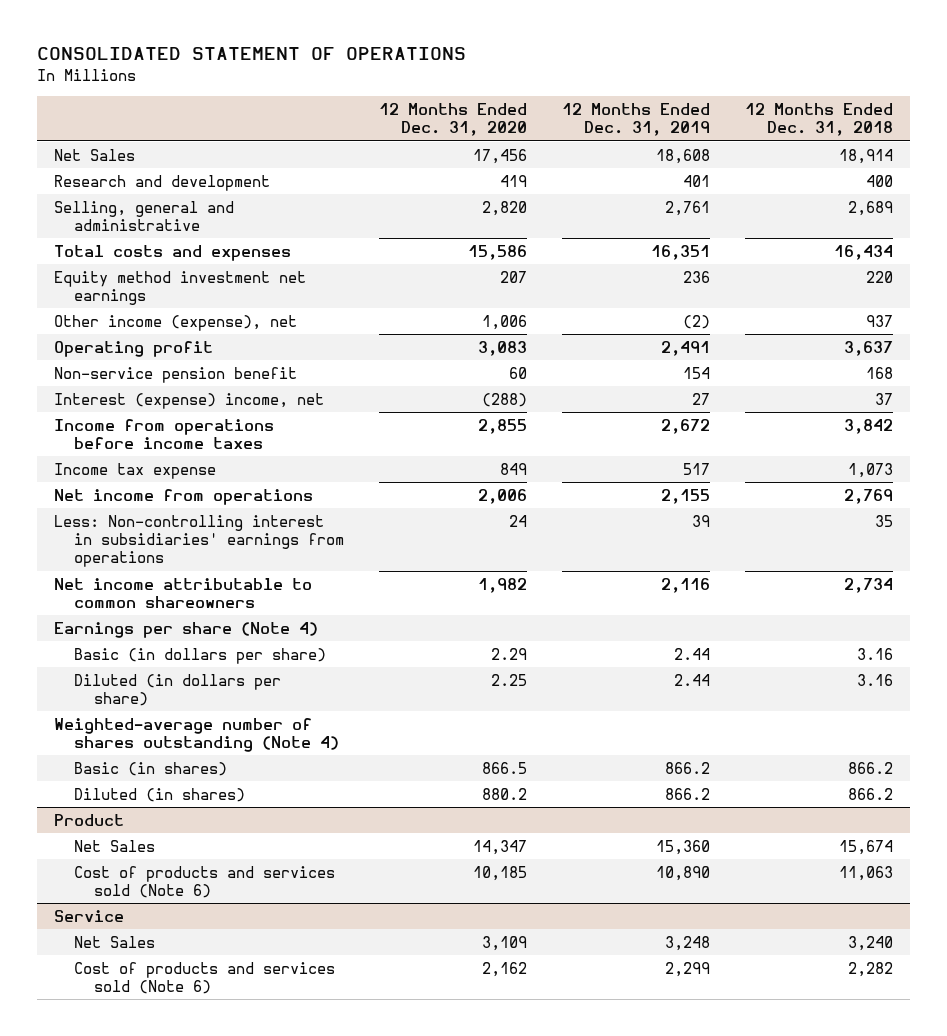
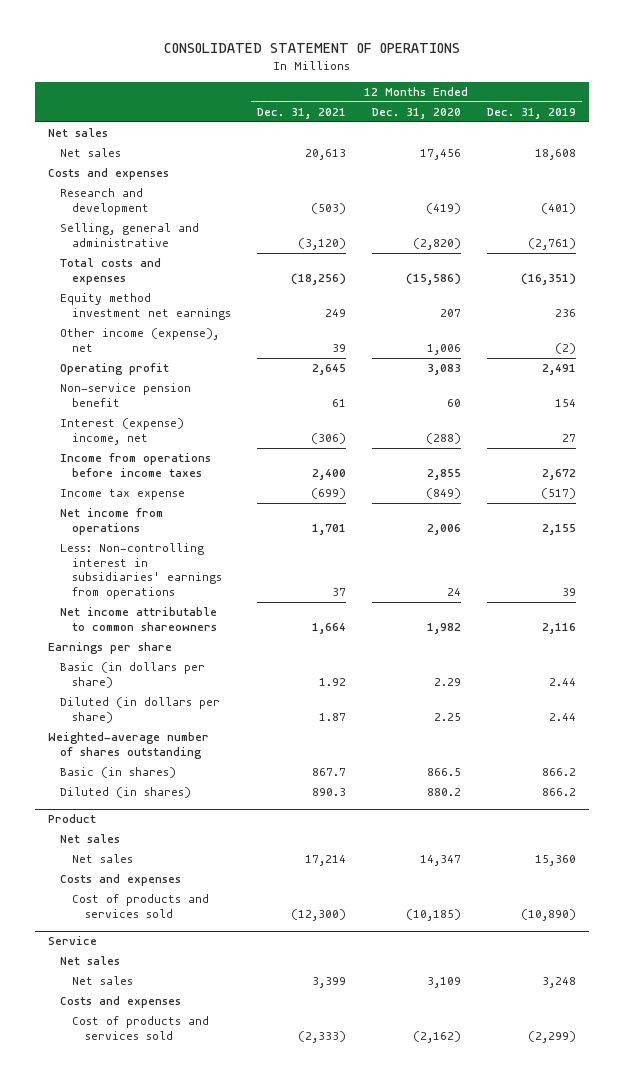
[744,103,893,137] 12 Months Ended Dec. 31, 2018 -> none
none -> [257,107,347,119] Dec. 31, 2021
none -> [47,128,108,138] Net sales
[54,148,136,161] Net Sales -> [59,148,121,158] Net sales
none -> [47,168,169,181] Costs and expenses
[499,174,527,187] 419 -> [425,202,461,214] (419)
[682,174,710,187] 401 -> [540,202,576,214] (401)
[481,200,527,216] 2,820 -> [412,237,461,250] (2,820)
[664,200,710,216] 2,761 -> [527,237,576,250] (2,761)
[467,244,527,260] 15,586 -> [405,272,461,285] (15,586)
[650,244,710,260] 16,351 -> [520,272,576,285] (16,351)
[499,462,527,475] 849 -> [425,488,461,500] (849)
[682,462,710,475] 517 -> [540,488,576,500] (517)
[54,621,319,638] Earnings per share (Note 4) -> [47,642,172,655] Earnings per share
[54,717,339,753] Weighted-average number of shares outstanding (Note 4) -> [47,732,209,759] Weighted-average number of shares outstanding
none -> [59,834,120,844] Net sales
[73,839,155,852] Net Sales -> [72,854,134,864] Net sales
none -> [59,874,181,887] Costs and expenses
[73,865,335,899] Cost of products and services sold (Note 6) -> [72,894,210,918] Cost of products and services sold
[472,865,527,881] 10,185 -> [405,908,461,921] (10,185)
[655,865,710,881] 10,890 -> [520,908,576,921] (10,890)
none -> [59,956,120,966] Net sales
[73,935,155,948] Net Sales -> [72,976,134,986] Net sales
none -> [59,996,181,1009] Costs and expenses
[73,961,335,995] Cost of products and services sold (Note 6) -> [72,1016,210,1040] Cost of products and services sold
[481,961,527,977] 2,162 -> [412,1030,461,1043] (2,162)
[664,961,710,977] 2,299 -> [527,1030,576,1043] (2,299)

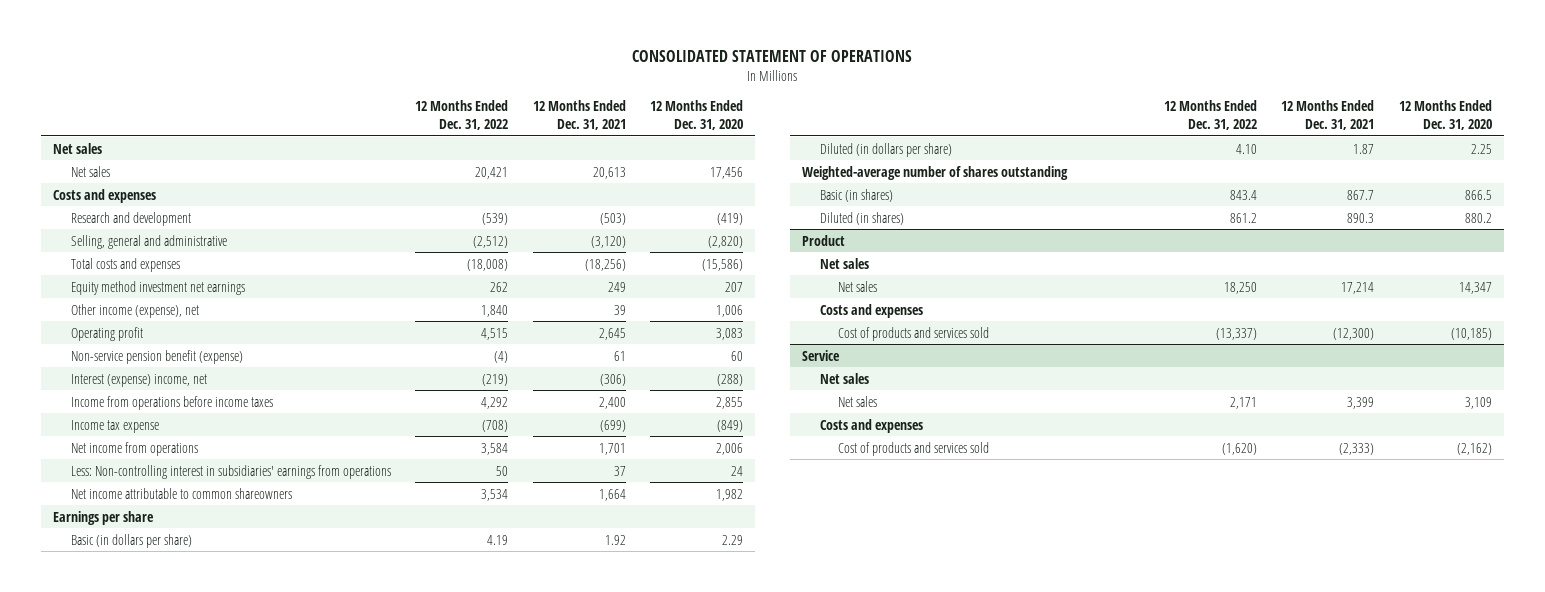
[486,107,576,119] Dec. 31, 2019 -> none
none -> [415,100,509,131] 12 Months Ended Dec. 31, 2022
[59,383,191,407] Non-service pension benefit -> [70,349,243,364] Non-service pension benefit (expense)

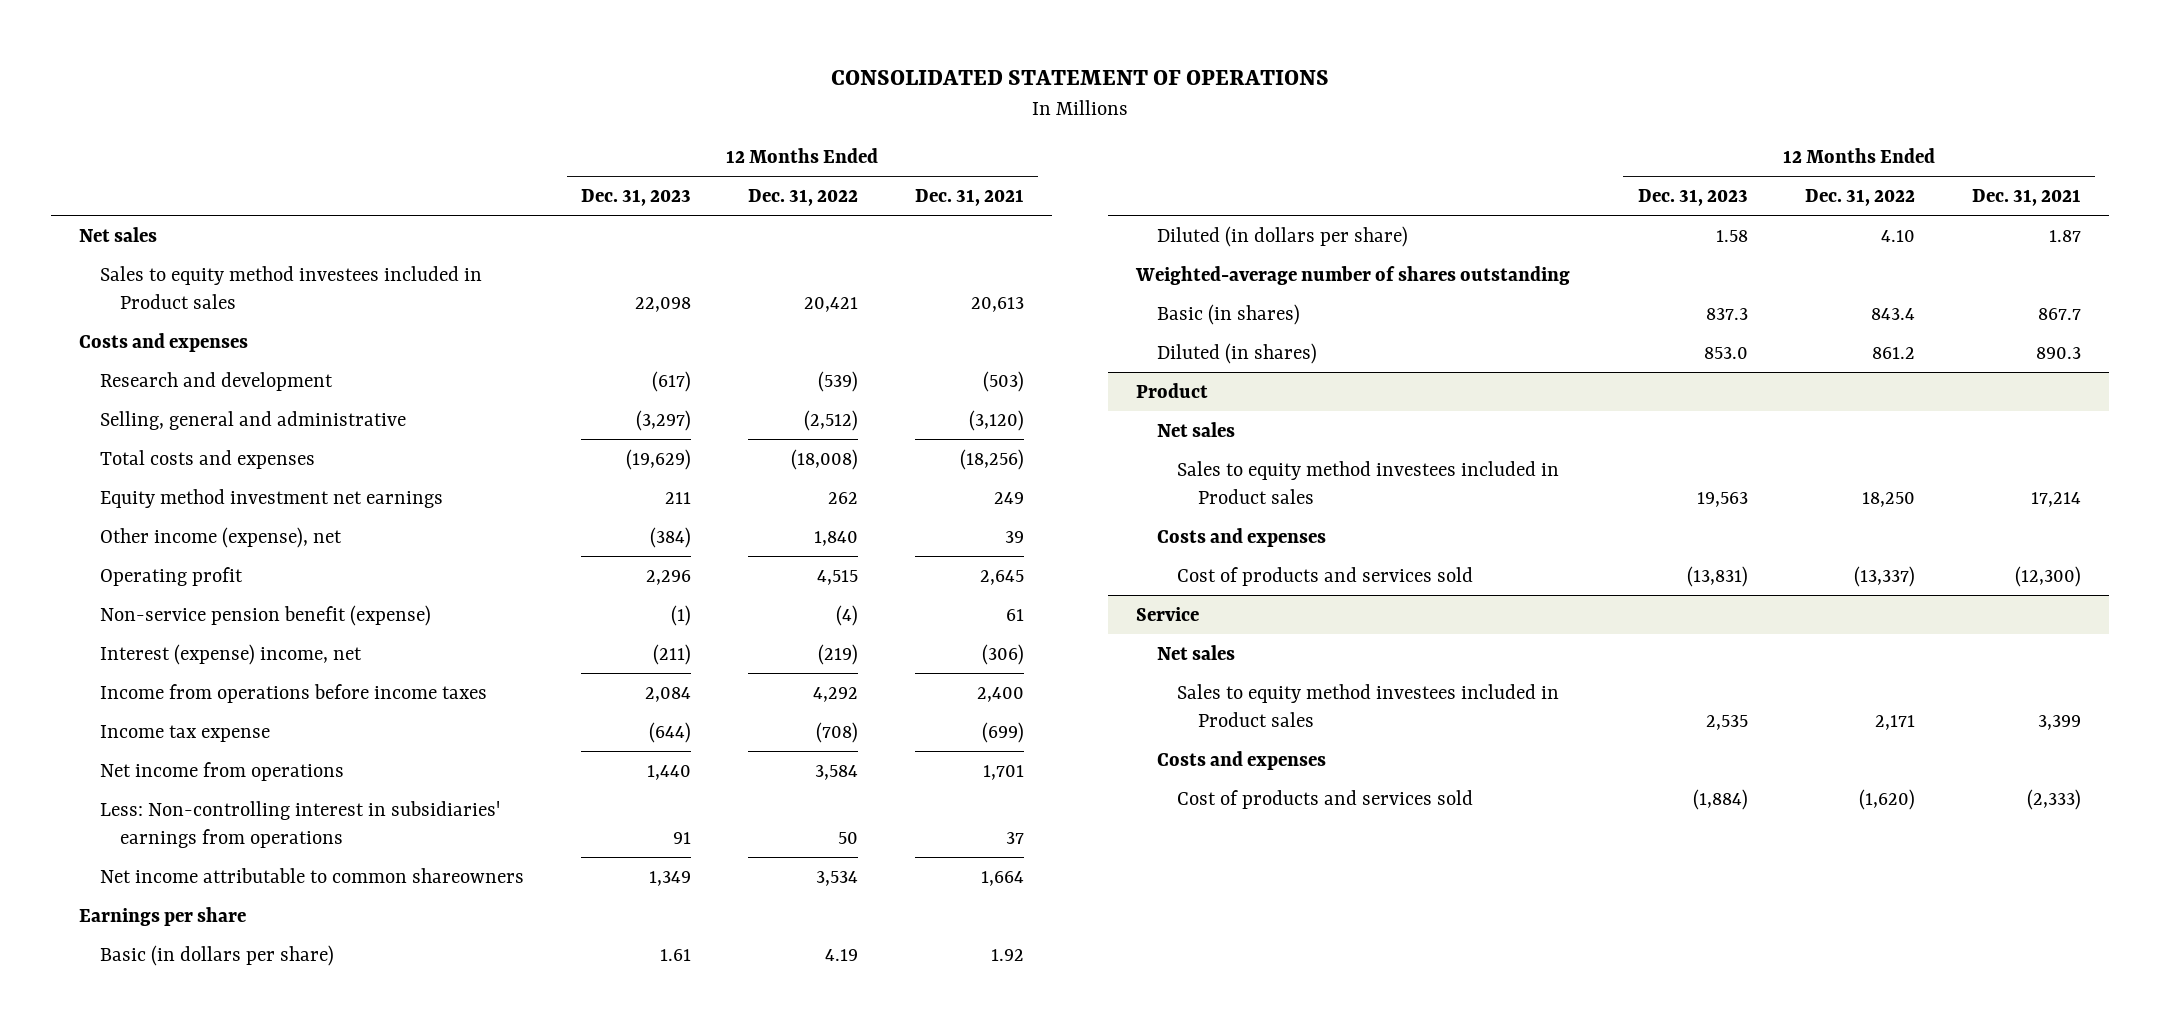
[649,100,743,131] 12 Months Ended Dec. 31, 2020 -> none
none -> [580,189,691,207] Dec. 31, 2023
[70,165,110,177] Net sales -> [99,265,482,309] Sales to equity method investees included in Product sales
[837,280,877,292] Net sales -> [1177,460,1560,504] Sales to equity method investees included in Product sales
[837,395,877,407] Net sales -> [1177,683,1560,727] Sales to equity method investees included in Product sales

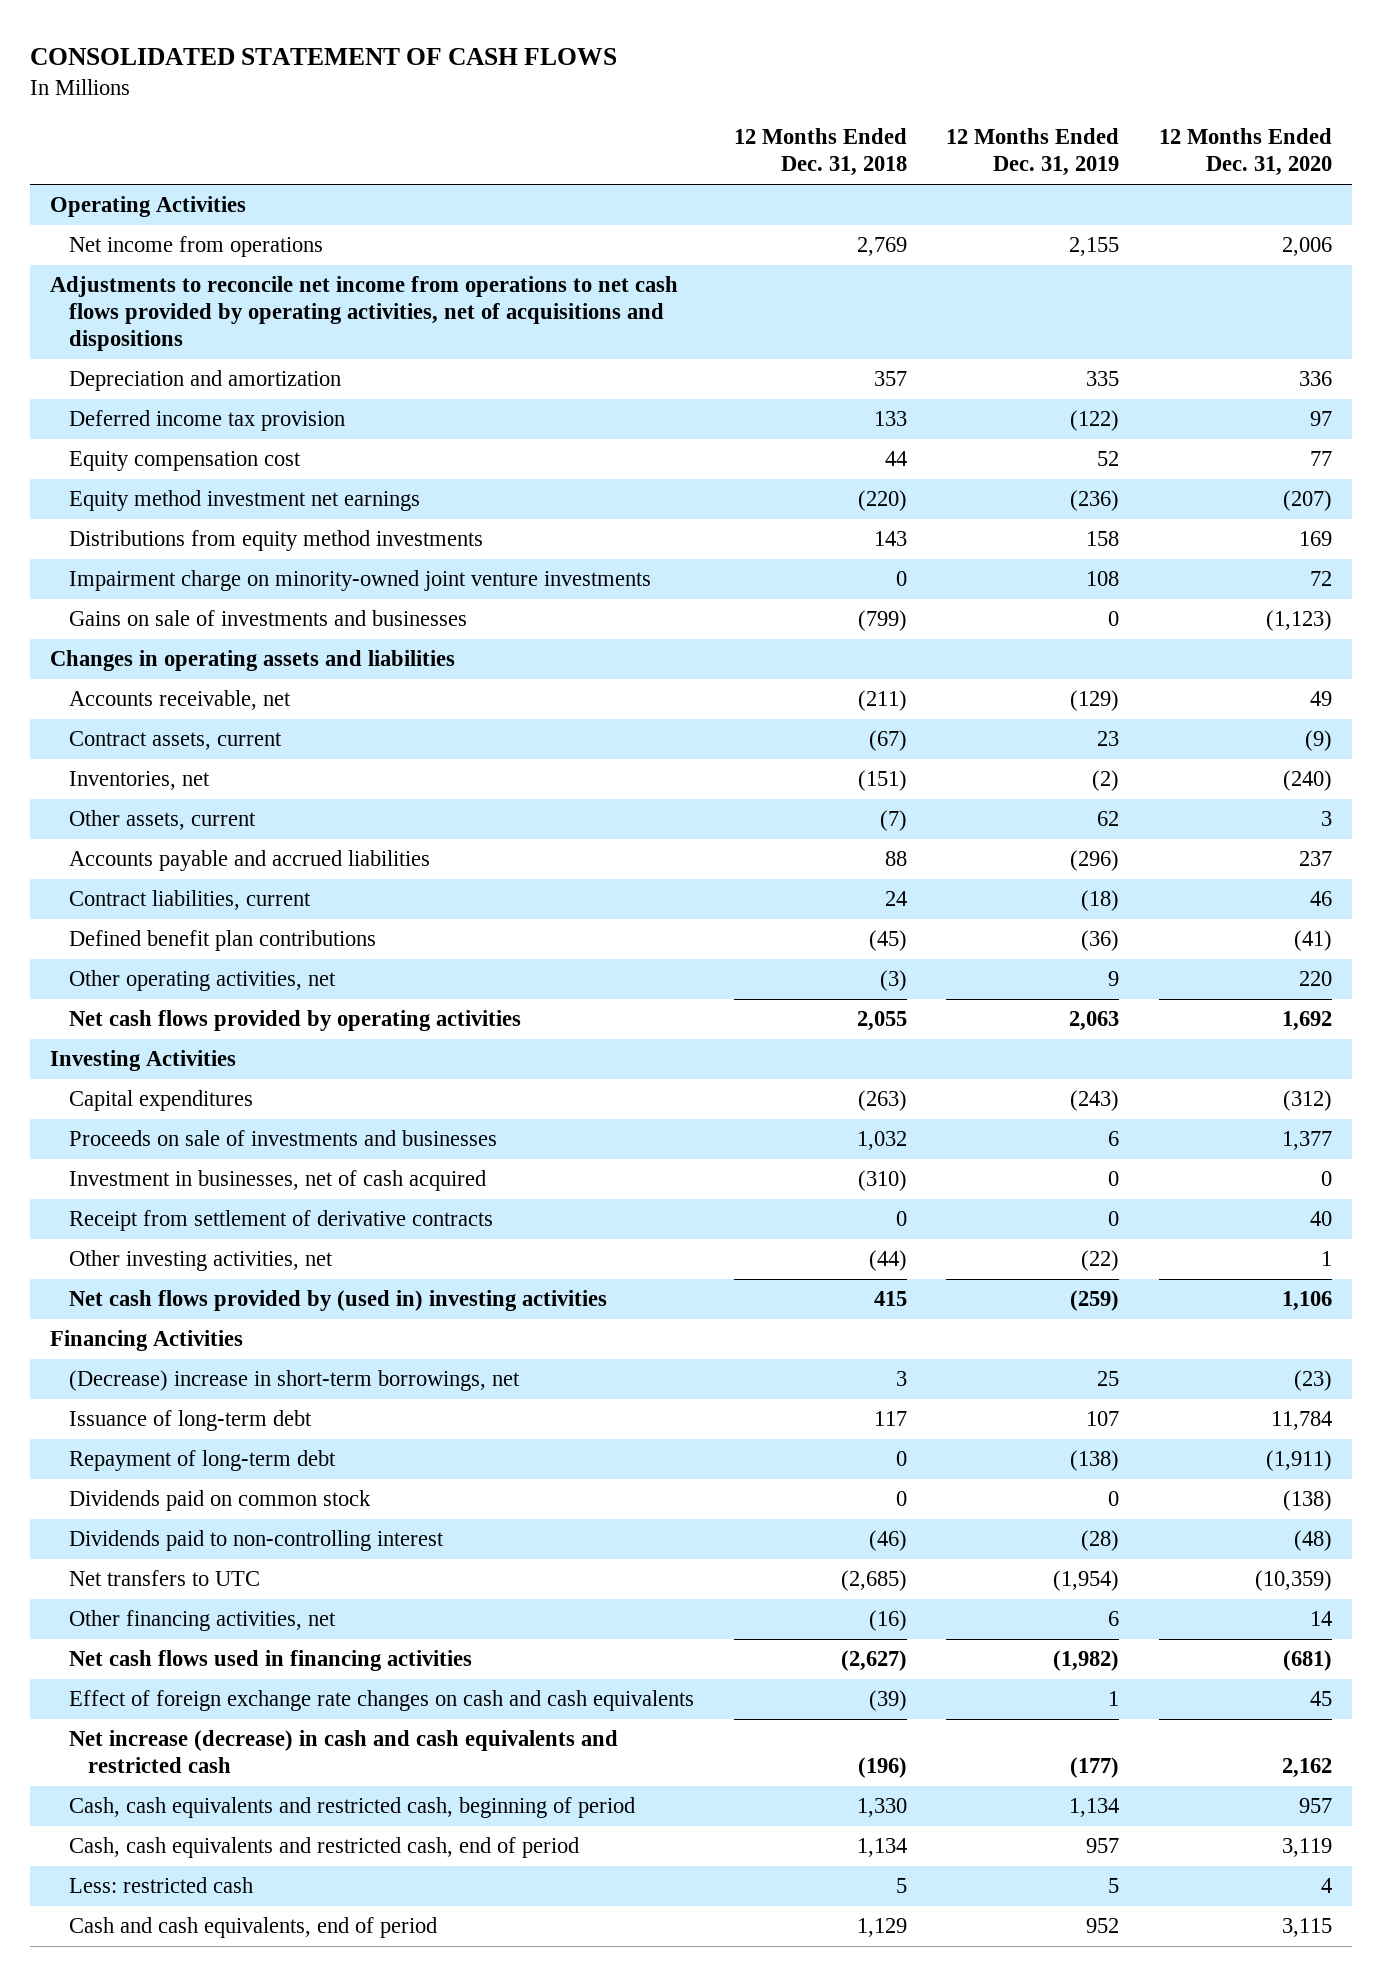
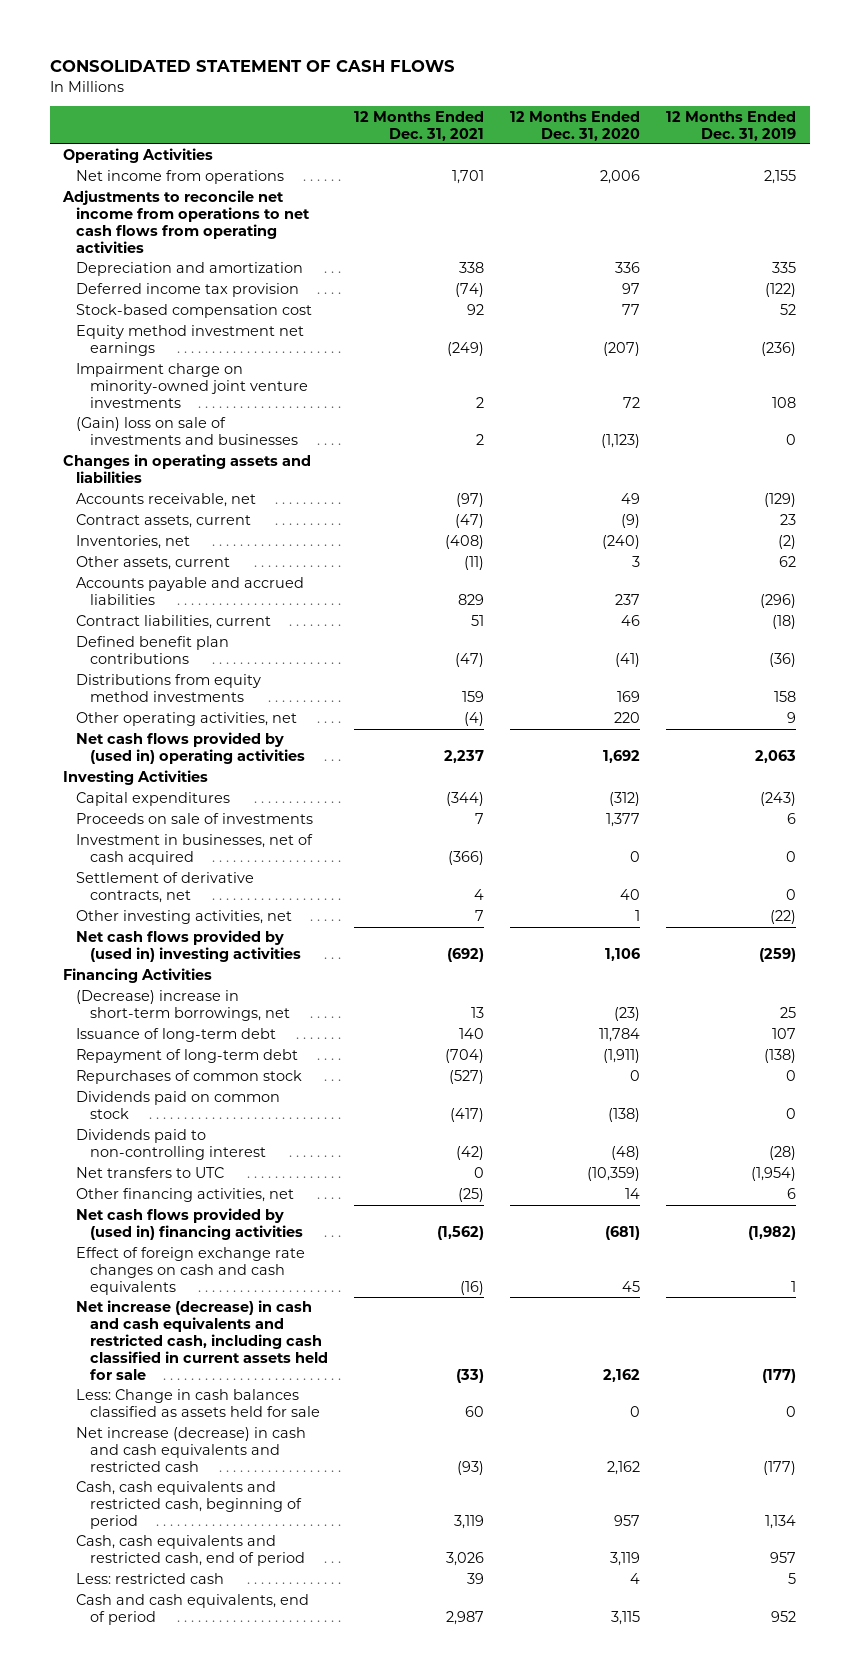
[733,128,907,177] 12 Months Ended Dec. 31, 2018 -> none
none -> [354,110,485,141] 12 Months Ended Dec. 31, 2021
[49,276,678,352] Adjustments to reconcile net income from operations to net cash flows provided by operating activities, net of acquisitions and dispositions -> [61,190,311,253] Adjustments to reconcile net income from operations to net cash flows from operating activities
[68,451,301,472] Equity compensation cost -> [76,304,313,319] Stock-based compensation cost
[68,610,467,627] Gains on sale of investments and businesses -> [76,417,298,446] (Gain) loss on sale of investments and businesses
[68,530,483,552] Distributions from equity method investments -> [76,674,262,703] Distributions from equity method investments
[68,1010,521,1032] Net cash flows provided by operating activities -> [76,732,305,765] Net cash flows provided by (used in) operating activities
[68,1130,497,1147] Proceeds on sale of investments and businesses -> [76,813,314,825] Proceeds on sale of investments
[68,1210,493,1232] Receipt from settlement of derivative contracts -> [76,872,255,904] Settlement of derivative contracts, net
none -> [76,1070,303,1085] Repurchases of common stock
[68,1650,472,1672] Net cash flows used in financing activities -> [76,1208,303,1241] Net cash flows provided by (used in) financing activities
none -> [76,1300,328,1380] Net increase (decrease) in cash and cash equivalents and restricted cash, including cash classified in current assets held for sale
none -> [76,1389,320,1418] Less: Change in cash balances classified as assets held for sale

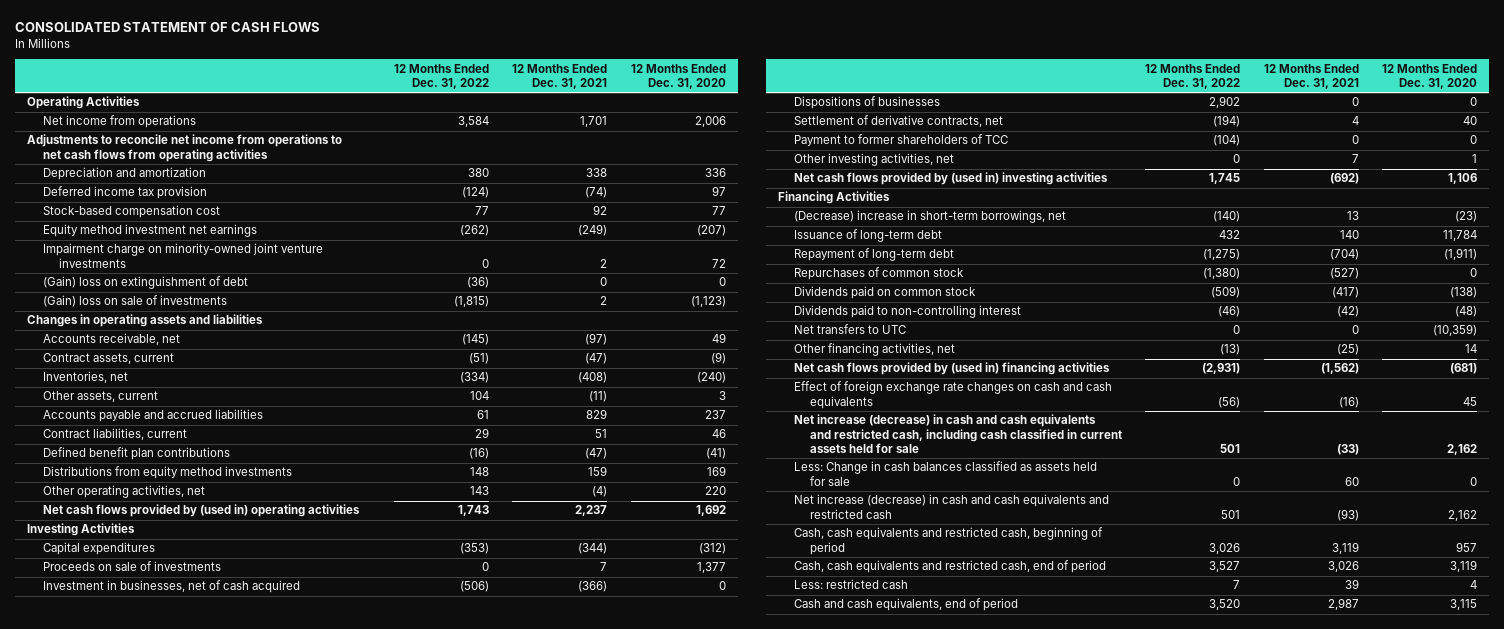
[666,110,797,141] 12 Months Ended Dec. 31, 2019 -> none
none -> [394,63,490,89] 12 Months Ended Dec. 31, 2022
none -> [42,276,248,290] (Gain) loss on extinguishment of debt
[76,417,298,446] (Gain) loss on sale of investments and businesses -> [42,295,227,308] (Gain) loss on sale of investments
none -> [793,96,940,110] Dispositions of businesses
none -> [793,134,1008,147] Payment to former shareholders of TCC

